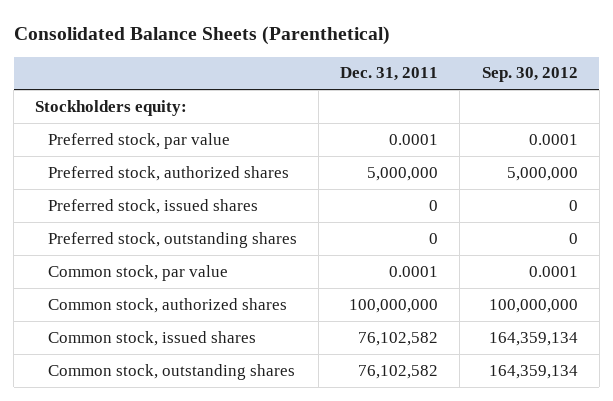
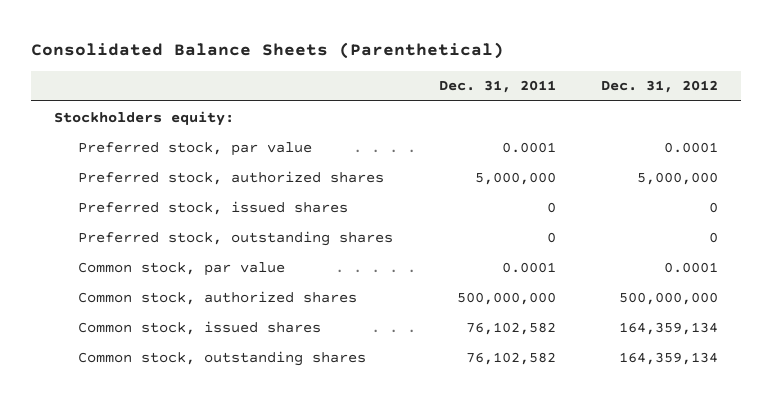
[481,67,578,83] Sep. 30, 2012 -> none
none -> [601,80,719,94] Dec. 31, 2012
[349,298,439,313] 100,000,000 -> [456,291,556,305] 500,000,000

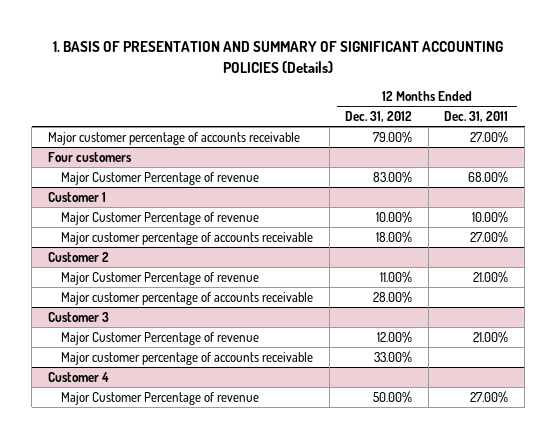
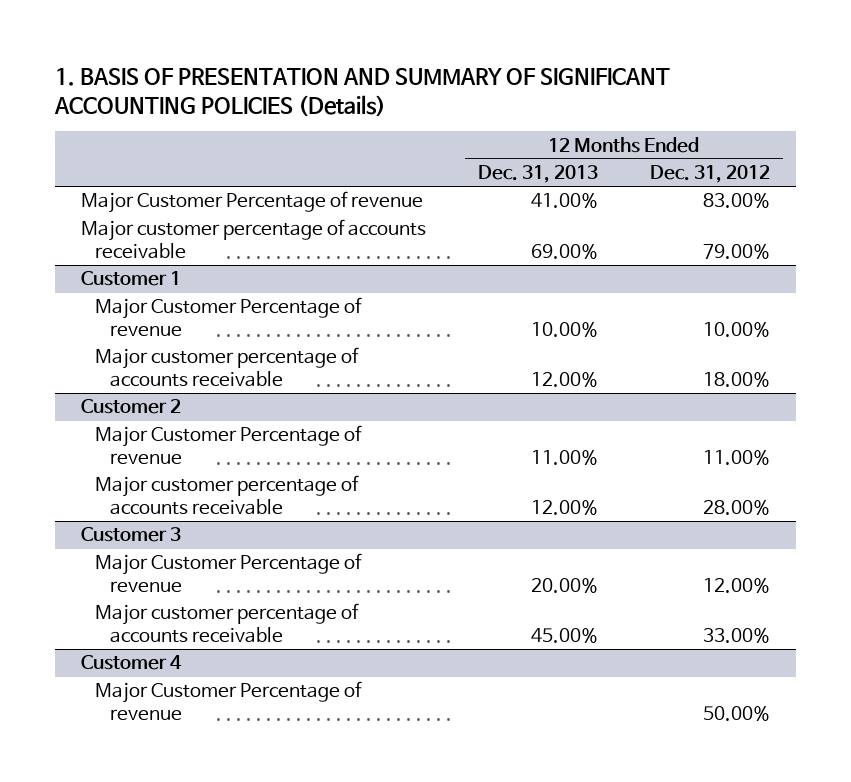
[444,110,509,122] Dec. 31, 2011 -> none
none -> [477,165,598,184] Dec. 31, 2013
[47,151,132,162] Four customers -> none
[47,131,300,145] Major customer percentage of accounts receivable -> [80,219,426,260] Major customer percentage of accounts receivable

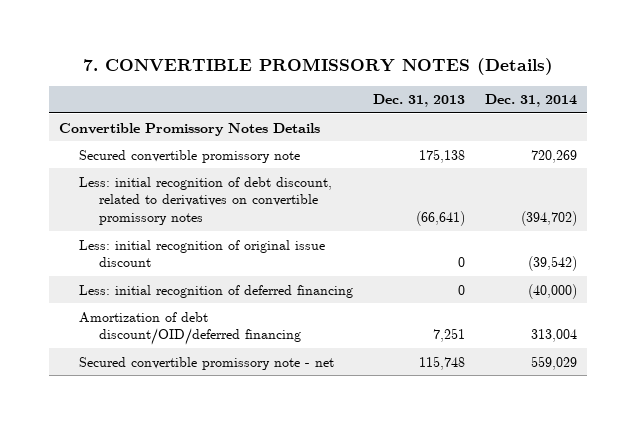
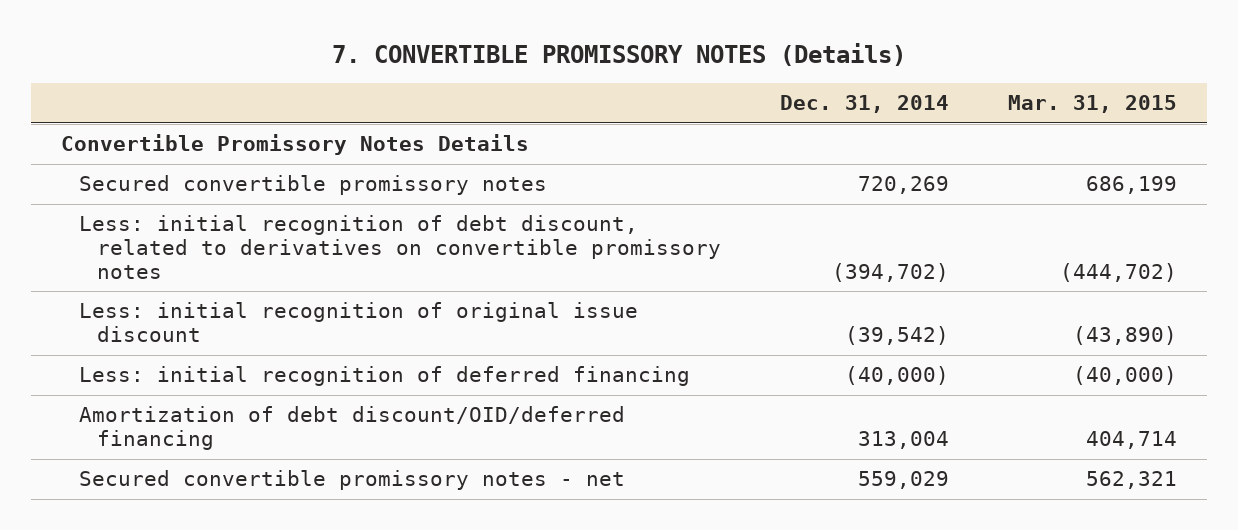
[373,94,466,108] Dec. 31, 2013 -> none
none -> [1008,95,1178,114] Mar. 31, 2015
[79,149,301,163] Secured convertible promissory note -> [78,175,547,196] Secured convertible promissory notes
[79,356,335,370] Secured convertible promissory note - net -> [78,470,625,491] Secured convertible promissory notes - net

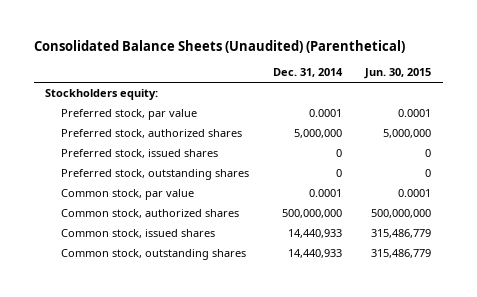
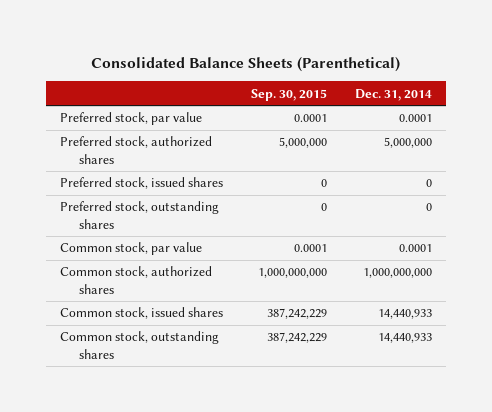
[33,40,405,54] Consolidated Balance Sheets (Unaudited) (Parenthetical) -> [91,56,401,72] Consolidated Balance Sheets (Parenthetical)
[364,68,432,80] Jun. 30, 2015 -> none
none -> [251,88,328,101] Sep. 30, 2015
[45,89,159,101] Stockholders equity: -> none
[281,209,342,219] 500,000,000 -> [363,268,433,279] 1,000,000,000

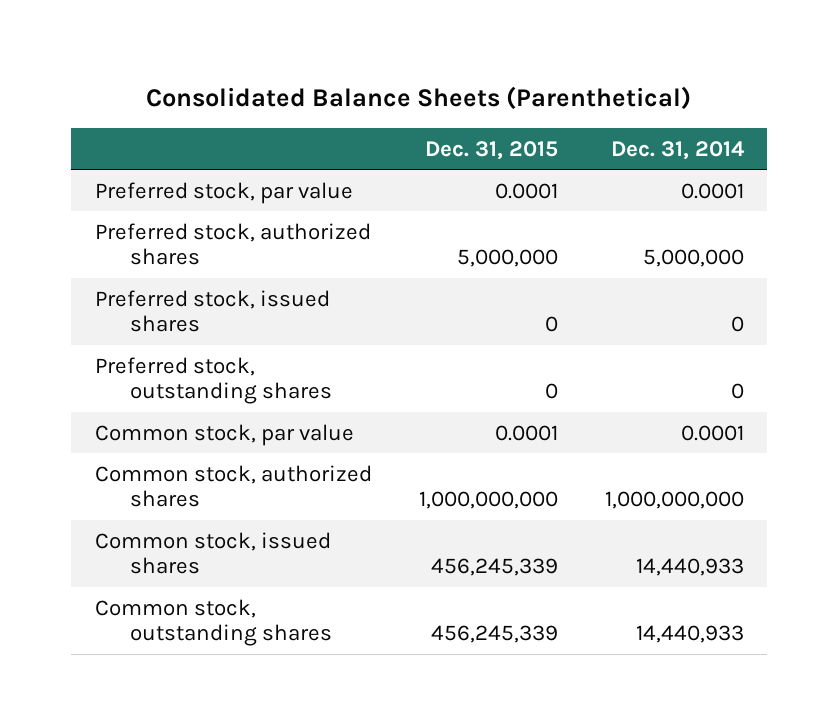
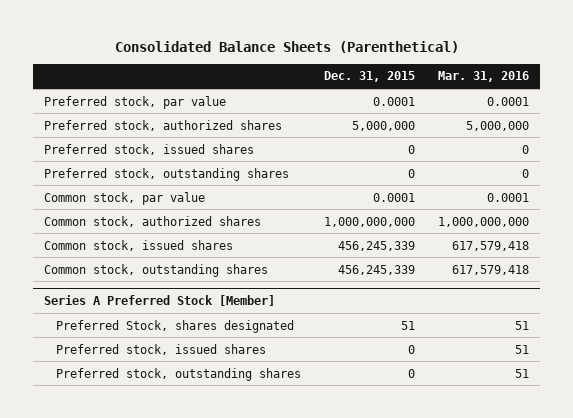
[610,140,745,160] Dec. 31, 2014 -> none
none -> [437,71,529,83] Mar. 31, 2016
none -> [44,295,276,307] Series A Preferred Stock [Member]
none -> [56,319,295,333] Preferred Stock, shares designated
none -> [56,343,267,355] Preferred stock, issued shares
none -> [56,367,302,381] Preferred stock, outstanding shares

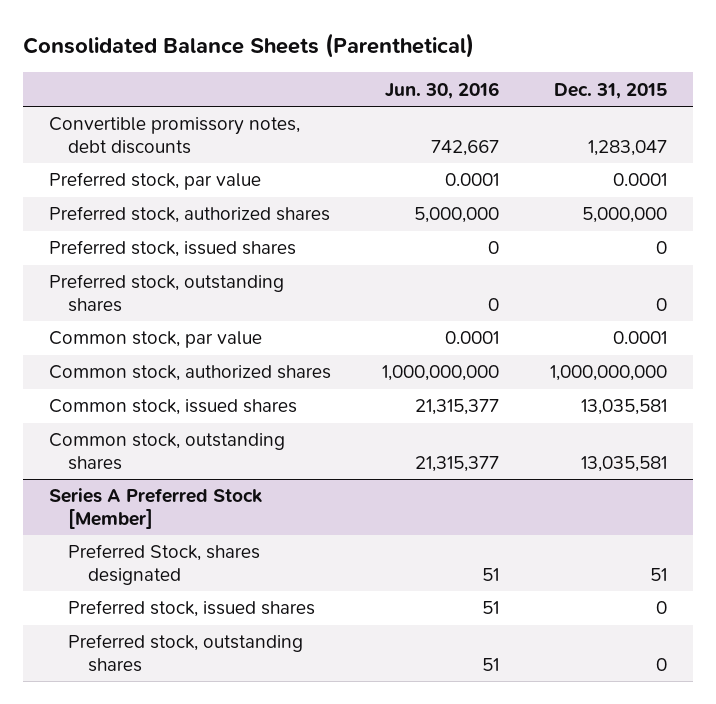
[437,71,529,83] Mar. 31, 2016 -> none
none -> [384,81,499,99] Jun. 30, 2016
none -> [48,117,300,154] Convertible promissory notes, debt discounts
[338,240,416,251] 456,245,339 -> [581,399,668,416] 13,035,581
[338,264,416,275] 456,245,339 -> [581,455,668,472] 13,035,581

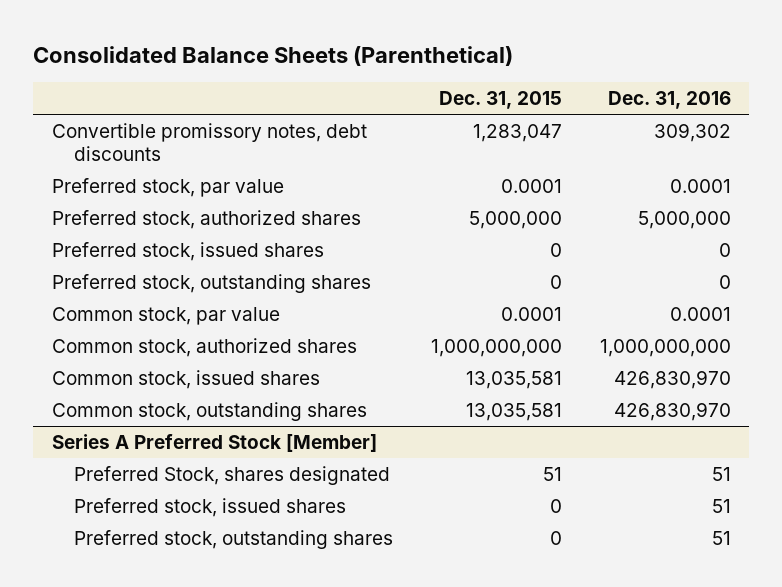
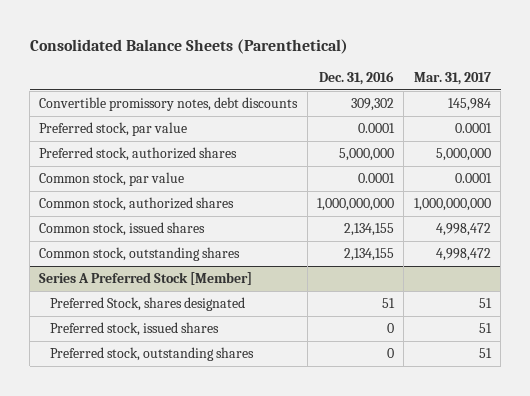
[438,91,562,110] Dec. 31, 2015 -> none
none -> [413,72,491,86] Mar. 31, 2017
[51,242,324,262] Preferred stock, issued shares -> none
[51,274,371,294] Preferred stock, outstanding shares -> none
[613,370,731,390] 426,830,970 -> [344,223,395,237] 2,134,155
[613,402,731,422] 426,830,970 -> [344,248,395,262] 2,134,155
[711,499,731,514] 51 -> [387,323,395,334] 0
[711,531,731,546] 51 -> [387,348,395,359] 0

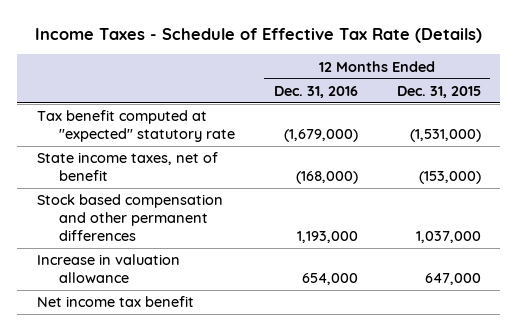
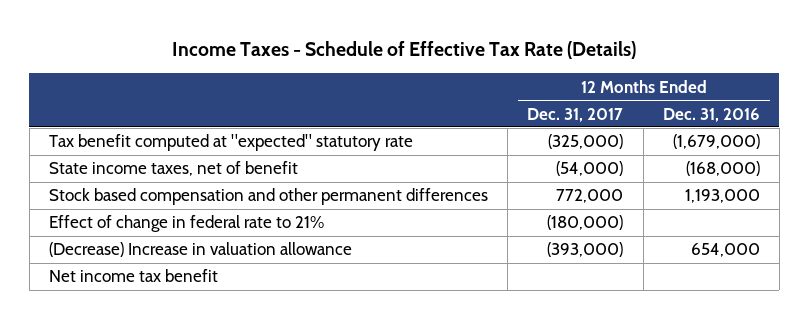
[396,85,481,98] Dec. 31, 2015 -> none
none -> [527,107,624,122] Dec. 31, 2017
none -> [49,215,325,233] Effect of change in federal rate to 21%
[36,254,180,284] Increase in valuation allowance -> [49,242,353,258] (Decrease) Increase in valuation allowance

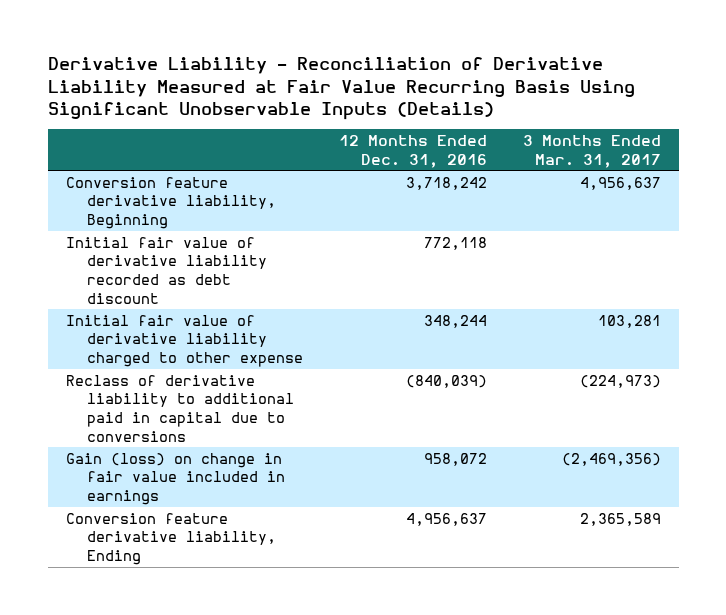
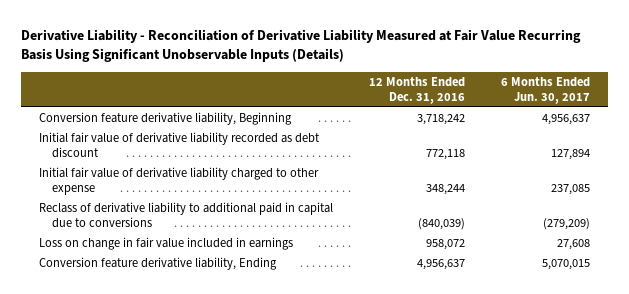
[522,135,661,168] 3 Months Ended Mar. 31, 2017 -> none
none -> [501,76,591,104] 6 Months Ended Jun. 30, 2017
[65,452,285,505] Gain (loss) on change in fair value included in earnings -> [39,237,294,251] Loss on change in fair value included in earnings

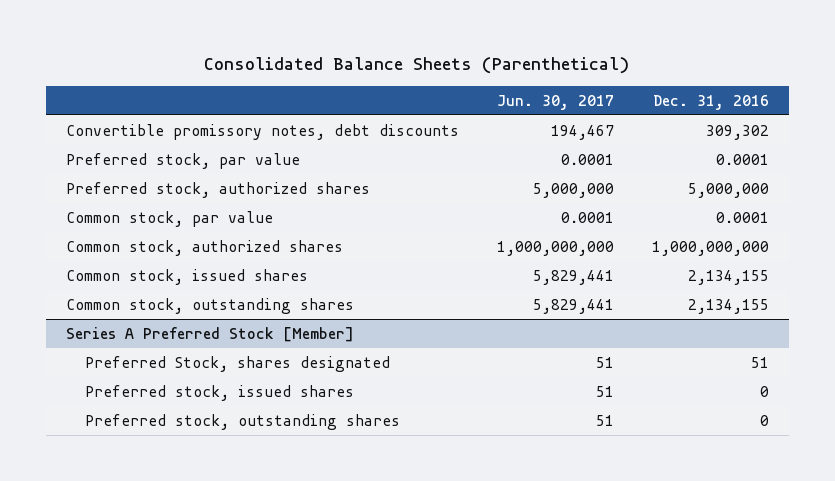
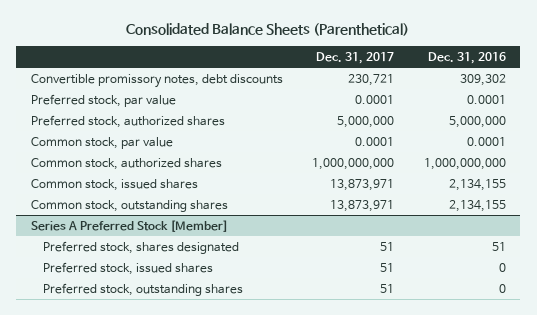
[496,94,614,110] Jun. 30, 2017 -> none
none -> [316,51,395,64] Dec. 31, 2017
[85,355,391,372] Preferred Stock, shares designated -> [42,240,239,254] Preferred stock, shares designated

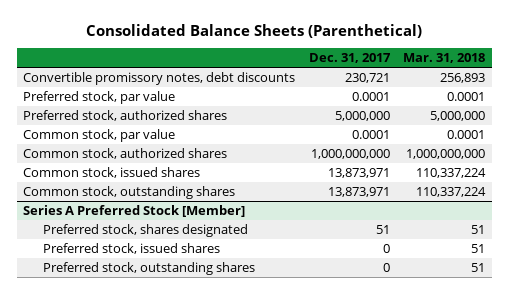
[427,51,506,64] Dec. 31, 2016 -> none
none -> [402,53,485,64] Mar. 31, 2018
[380,262,395,272] 51 -> [382,243,390,253] 0
[380,283,395,293] 51 -> [382,262,390,272] 0

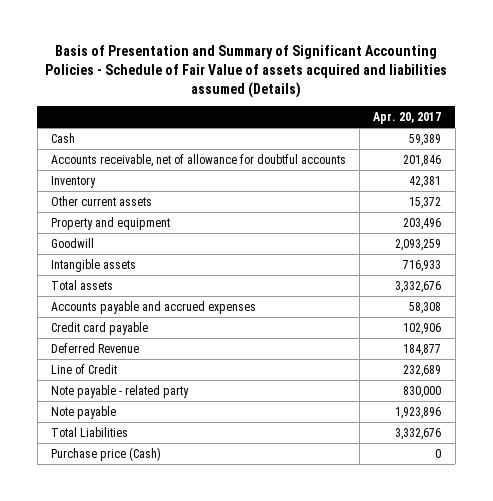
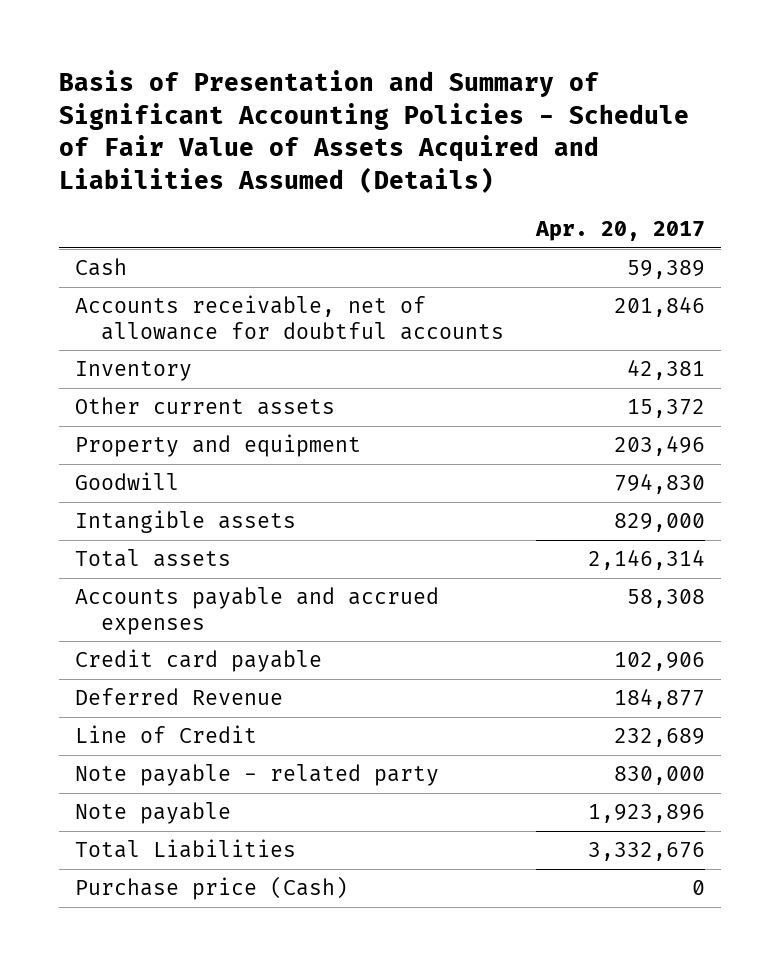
[45,45,448,98] Basis of Presentation and Summary of Significant Accounting Policies - Schedule of Fair Value of assets acquired and liabilities assumed (Details) -> [58,70,689,193] Basis of Presentation and Summary of Significant Accounting Policies - Schedule of Fair Value of Assets Acquired and Liabilities Assumed (Details)
[395,238,442,251] 2,093,259 -> [613,473,705,495] 794,830
[403,259,442,272] 716,933 -> [613,513,705,533] 829,000
[395,280,442,293] 3,332,676 -> [587,549,705,571] 2,146,314

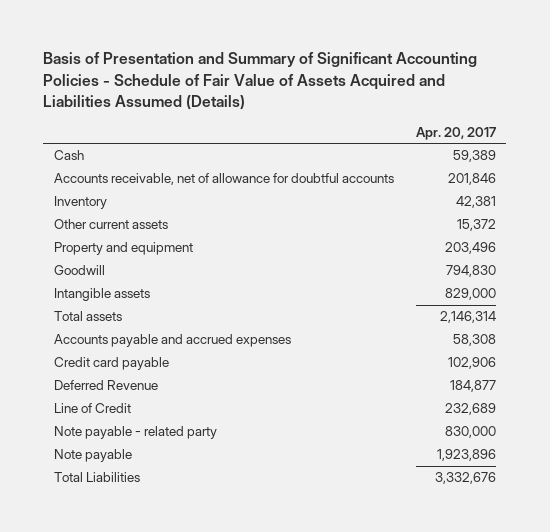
[74,876,348,901] Purchase price (Cash) -> none

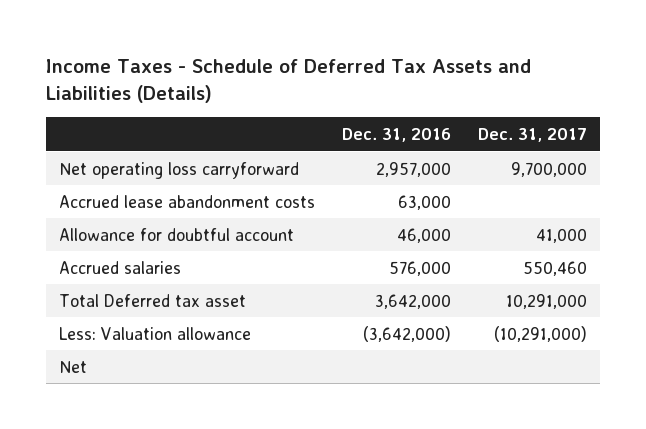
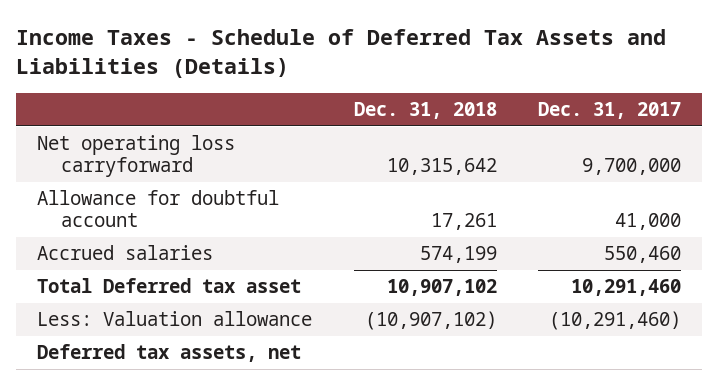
[342,127,452,142] Dec. 31, 2016 -> none
none -> [353,102,497,120] Dec. 31, 2018
[59,194,316,208] Accrued lease abandonment costs -> none
[505,293,587,309] 10,291,000 -> [571,279,682,297] 10,291,460
[493,325,587,342] (10,291,000) -> [549,311,682,331] (10,291,460)
[59,360,88,373] Net -> [36,344,301,363] Deferred tax assets, net

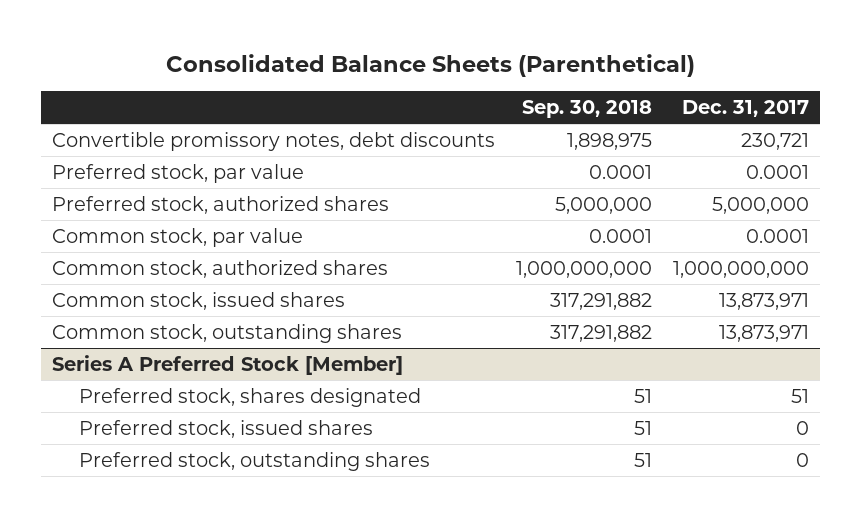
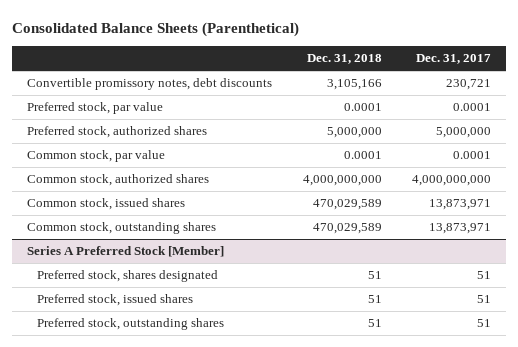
[522,100,653,119] Sep. 30, 2018 -> none
none -> [306,54,382,65] Dec. 31, 2018
[673,260,810,278] 1,000,000,000 -> [411,175,491,187] 4,000,000,000
[796,420,810,435] 0 -> [476,295,491,304] 51
[796,452,810,467] 0 -> [476,319,491,328] 51

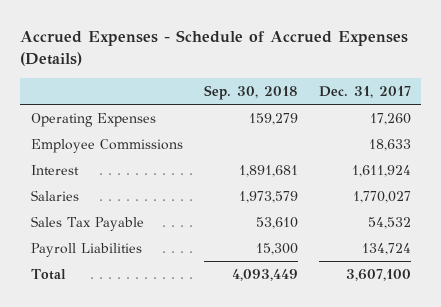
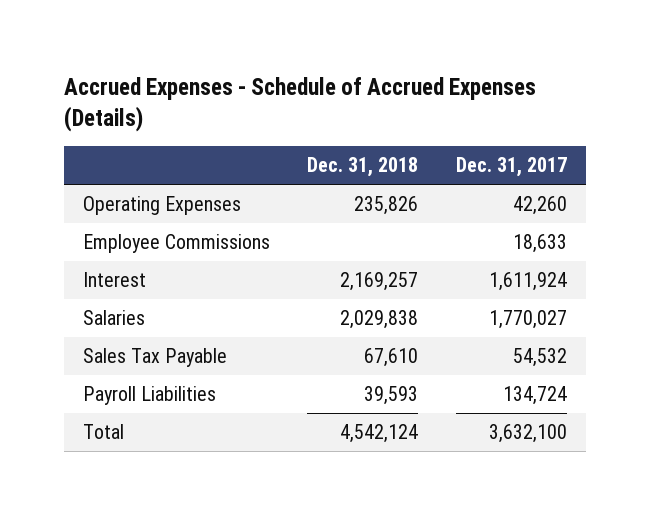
[203,84,298,100] Sep. 30, 2018 -> none
none -> [307,157,419,178] Dec. 31, 2018
[369,112,411,125] 17,260 -> [513,196,568,216] 42,260
[345,268,411,281] 3,607,100 -> [489,424,568,444] 3,632,100

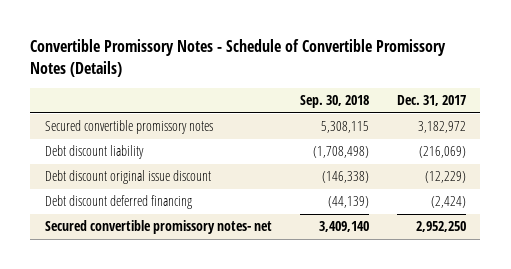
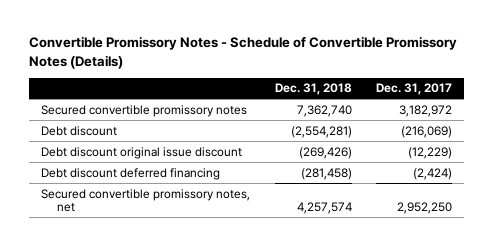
[299,95,369,109] Sep. 30, 2018 -> none
none -> [274,83,352,96] Dec. 31, 2018
[44,145,144,160] Debt discount liability -> [41,125,118,136] Debt discount
[44,220,272,235] Secured convertible promissory notes- net -> [41,188,251,213] Secured convertible promissory notes, net

